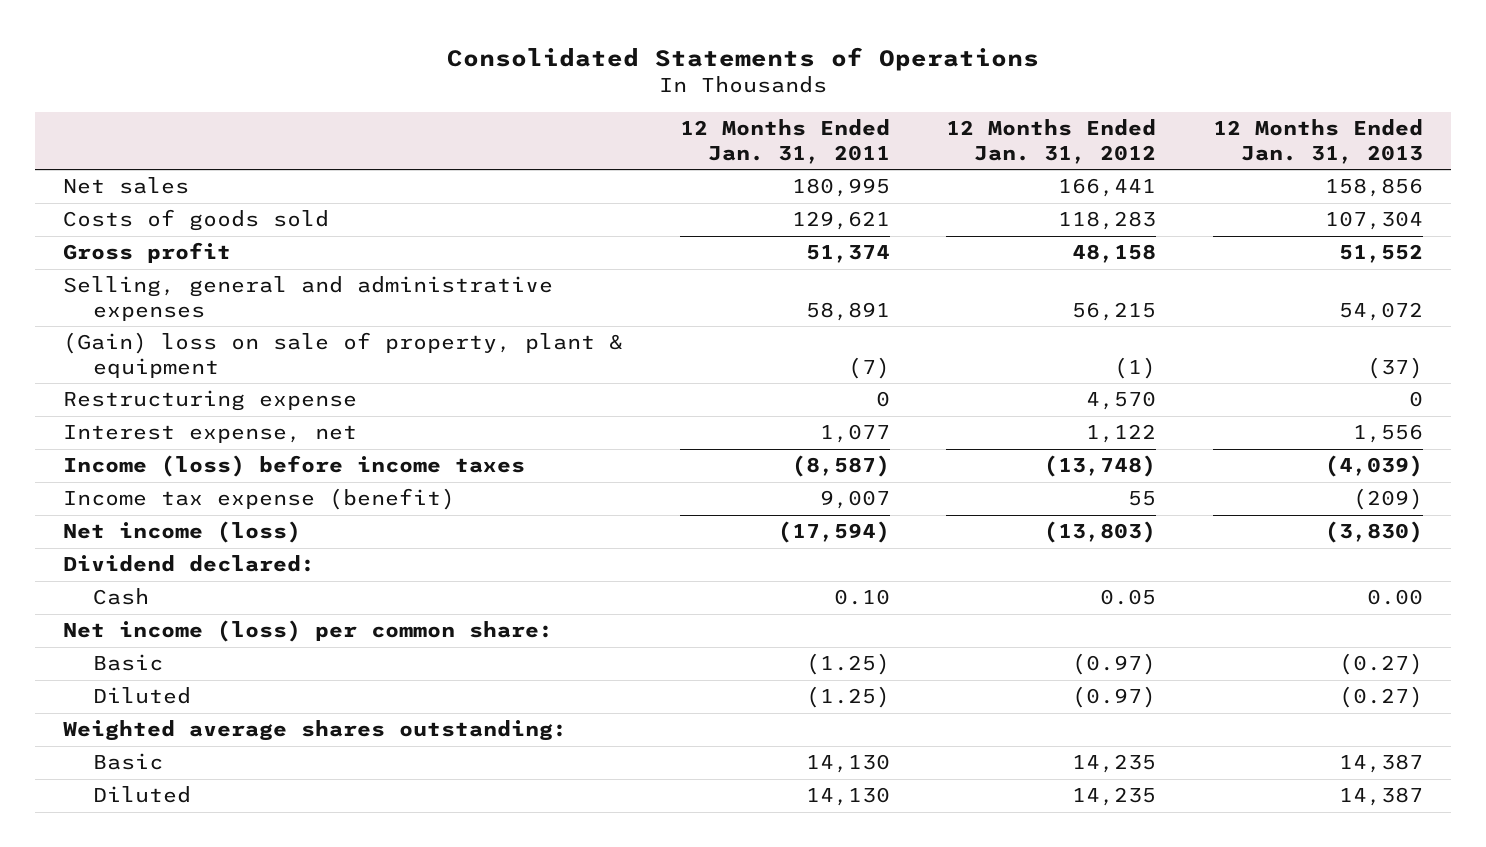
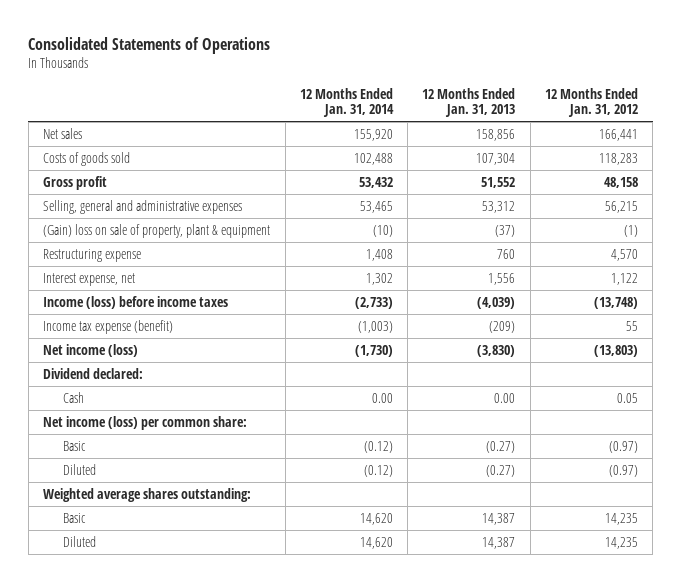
[679,119,890,164] 12 Months Ended Jan. 31, 2011 -> none
none -> [299,87,394,118] 12 Months Ended Jan. 31, 2014
[1338,301,1423,321] 54,072 -> [482,200,516,213] 53,312
[1408,391,1423,408] 0 -> [497,248,516,259] 760

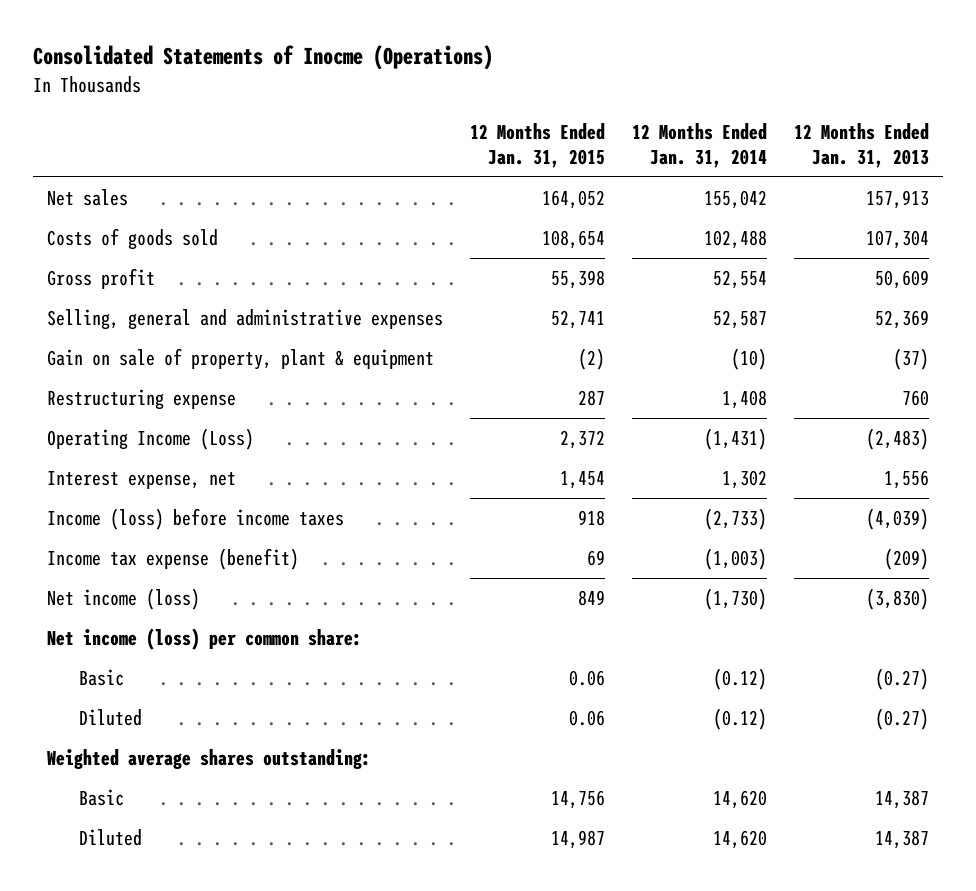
[28,36,271,54] Consolidated Statements of Operations -> [33,45,494,71] Consolidated Statements of Inocme (Operations)
[545,87,639,118] 12 Months Ended Jan. 31, 2012 -> none
none -> [470,122,606,168] 12 Months Ended Jan. 31, 2015
[353,128,393,141] 155,920 -> [704,190,768,210] 155,042
[476,128,516,141] 158,856 -> [866,190,930,210] 157,913
[358,176,393,188] 53,432 -> [713,270,768,290] 52,554
[481,176,516,188] 51,552 -> [875,270,930,290] 50,609
[359,200,393,213] 53,465 -> [713,310,768,330] 52,587
[482,200,516,213] 53,312 -> [875,310,930,330] 52,369
[43,223,271,238] (Gain) loss on sale of property, plant & equipment -> [46,348,434,371] Gain on sale of property, plant & equipment
none -> [46,428,254,451] Operating Income (Loss)
[43,367,144,379] Dividend declared: -> none
[62,391,84,403] Cash -> none

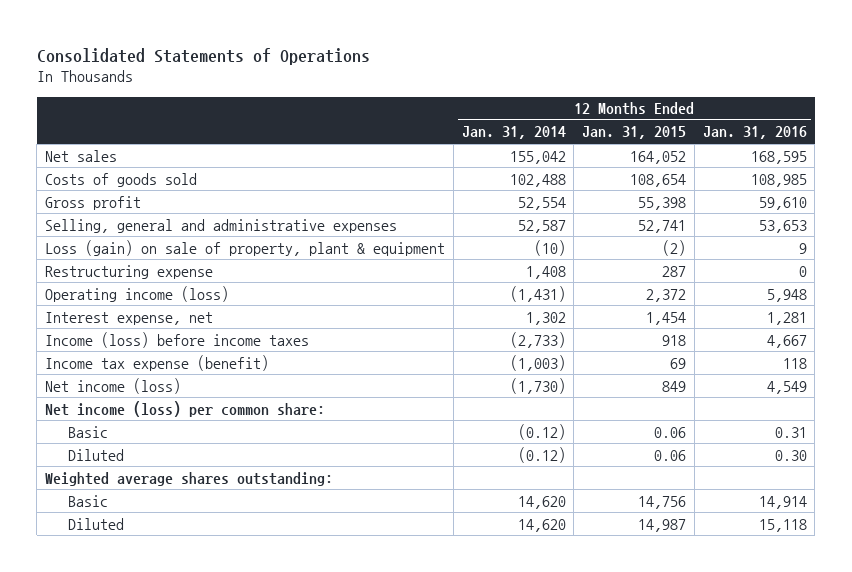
[33,45,494,71] Consolidated Statements of Inocme (Operations) -> [36,47,370,65] Consolidated Statements of Operations
[794,122,930,168] 12 Months Ended Jan. 31, 2013 -> none
none -> [702,126,807,140] Jan. 31, 2016
[46,348,434,371] Gain on sale of property, plant & equipment -> [45,239,446,256] Loss (gain) on sale of property, plant & equipment
[46,428,254,451] Operating Income (Loss) -> [45,285,230,302] Operating income (loss)

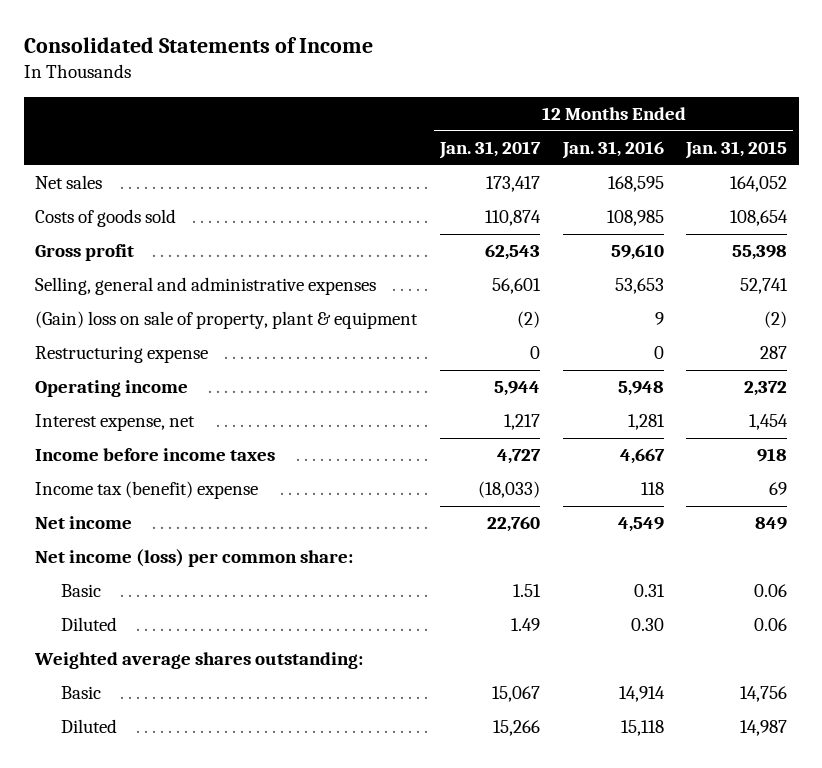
[36,47,370,65] Consolidated Statements of Operations -> [23,36,373,53] Consolidated Statements of Income
[461,126,566,140] Jan. 31, 2014 -> none
none -> [438,141,541,160] Jan. 31, 2017
[45,239,446,256] Loss (gain) on sale of property, plant & equipment -> [34,311,418,330] (Gain) loss on sale of property, plant & equipment
[45,285,230,302] Operating income (loss) -> [34,380,188,398] Operating income
[45,331,310,348] Income (loss) before income taxes -> [34,448,275,462] Income before income taxes
[45,354,270,371] Income tax expense (benefit) -> [34,481,258,500] Income tax (benefit) expense
[45,377,182,394] Net income (loss) -> [34,516,132,530] Net income

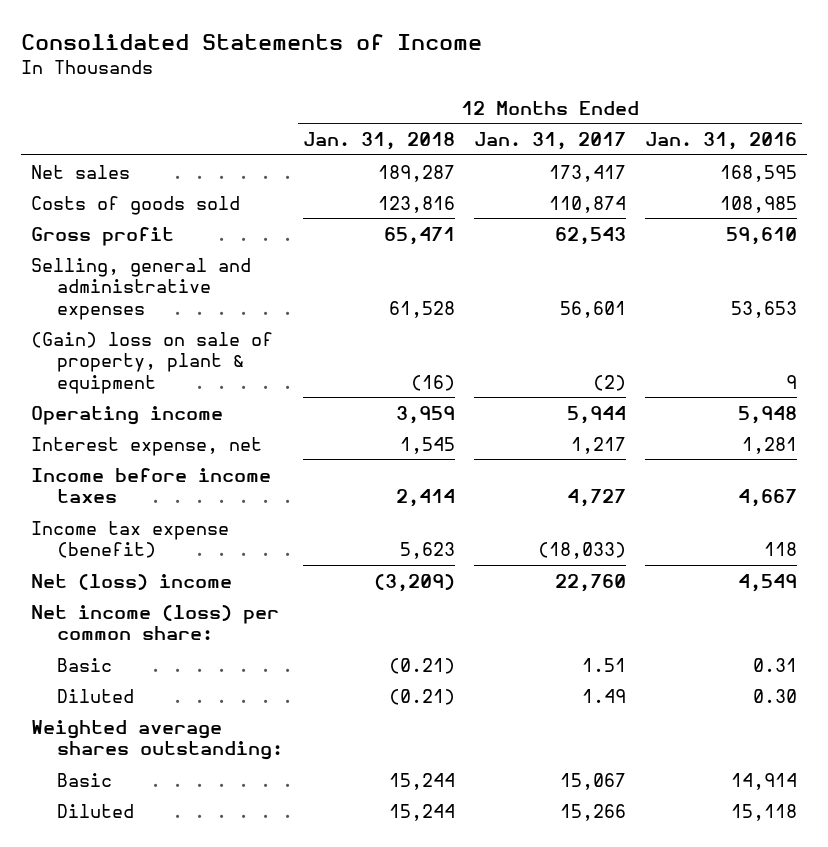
[685,141,788,160] Jan. 31, 2015 -> none
none -> [302,132,455,151] Jan. 31, 2018
[34,346,208,364] Restructuring expense -> none
[34,481,258,500] Income tax (benefit) expense -> [30,520,229,559] Income tax expense (benefit)
[34,516,132,530] Net income -> [30,573,232,590] Net (loss) income

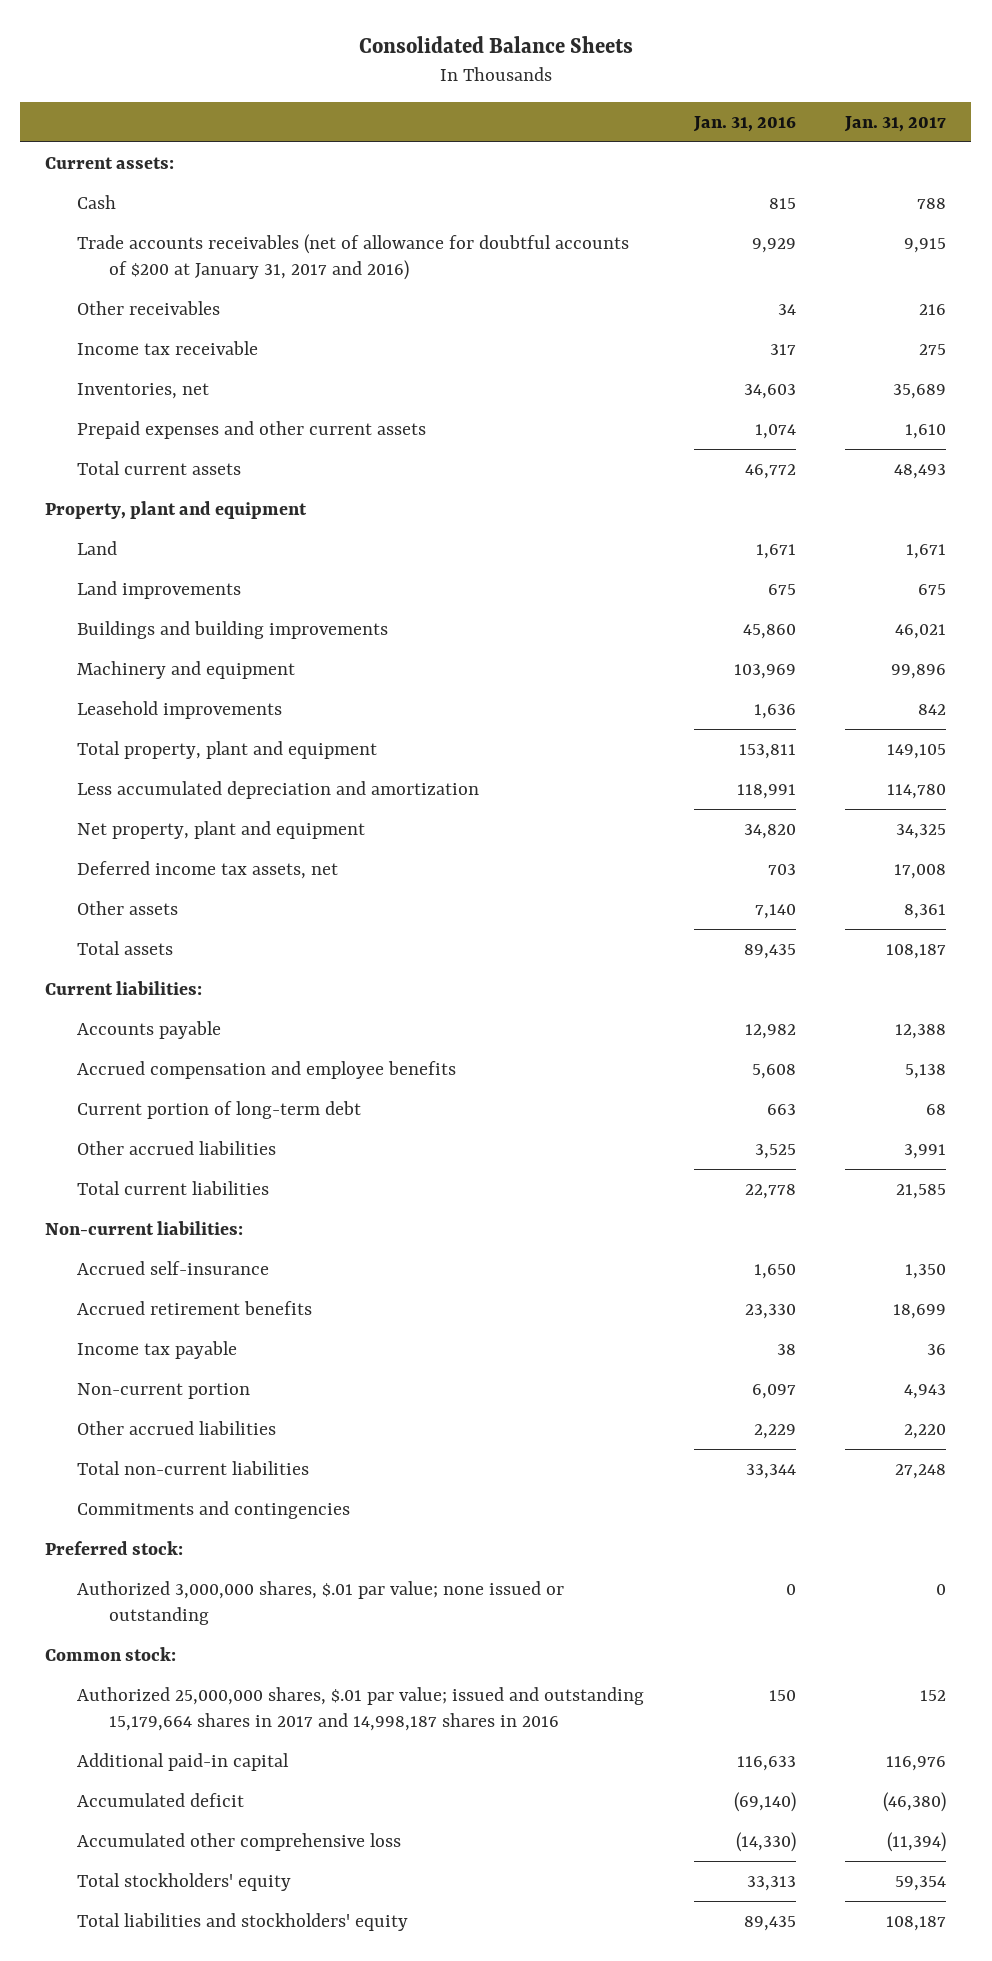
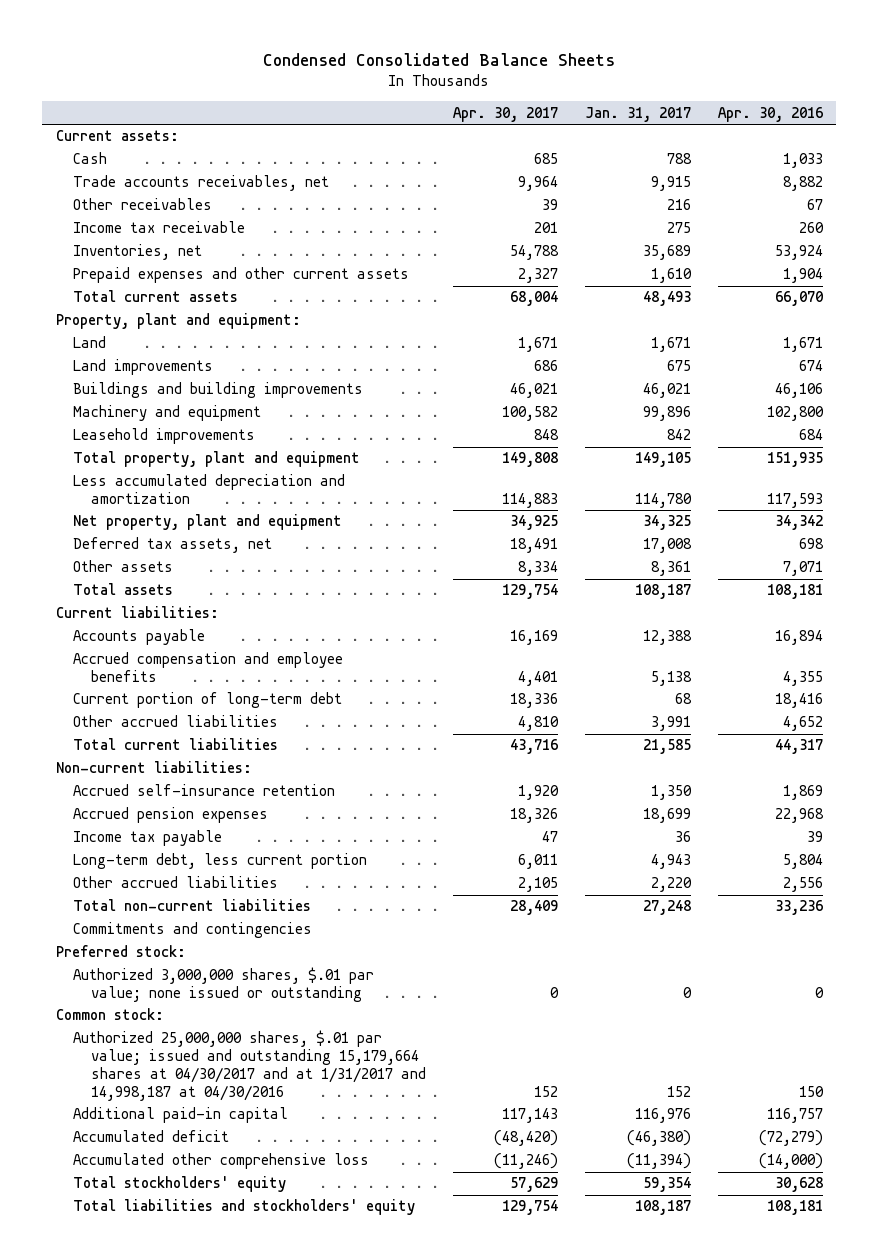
[358,35,633,53] Consolidated Balance Sheets -> [263,52,616,66] Condensed Consolidated Balance Sheets
[692,115,796,132] Jan. 31, 2016 -> none
none -> [452,106,558,122] Apr. 30, 2017
none -> [717,106,823,122] Apr. 30, 2016
[77,233,630,280] Trade accounts receivables (net of allowance for doubtful accounts of $200 at January 31, 2017 and 2016) -> [73,175,330,192] Trade accounts receivables, net
[45,500,308,519] Property, plant and equipment -> [55,313,301,330] Property, plant and equipment:
[77,860,339,879] Deferred income tax assets, net -> [73,537,273,554] Deferred tax assets, net
[77,1260,270,1275] Accrued self-insurance -> [73,784,336,797] Accrued self-insurance retention
[77,1300,313,1315] Accrued retirement benefits -> [73,807,269,824] Accrued pension expenses
[77,1382,251,1399] Non-current portion -> [73,853,368,870] Long-term debt, less current portion
[77,1686,645,1731] Authorized 25,000,000 shares, $.01 par value; issued and outstanding 15,179,664 shares in 2017 and 14,998,187 shares in 2016 -> [73,1030,426,1102] Authorized 25,000,000 shares, $.01 par value; issued and outstanding 15,179,664 shares at 04/30/2017 and at 1/31/2017 and 14,998,187 at 04/30/2016

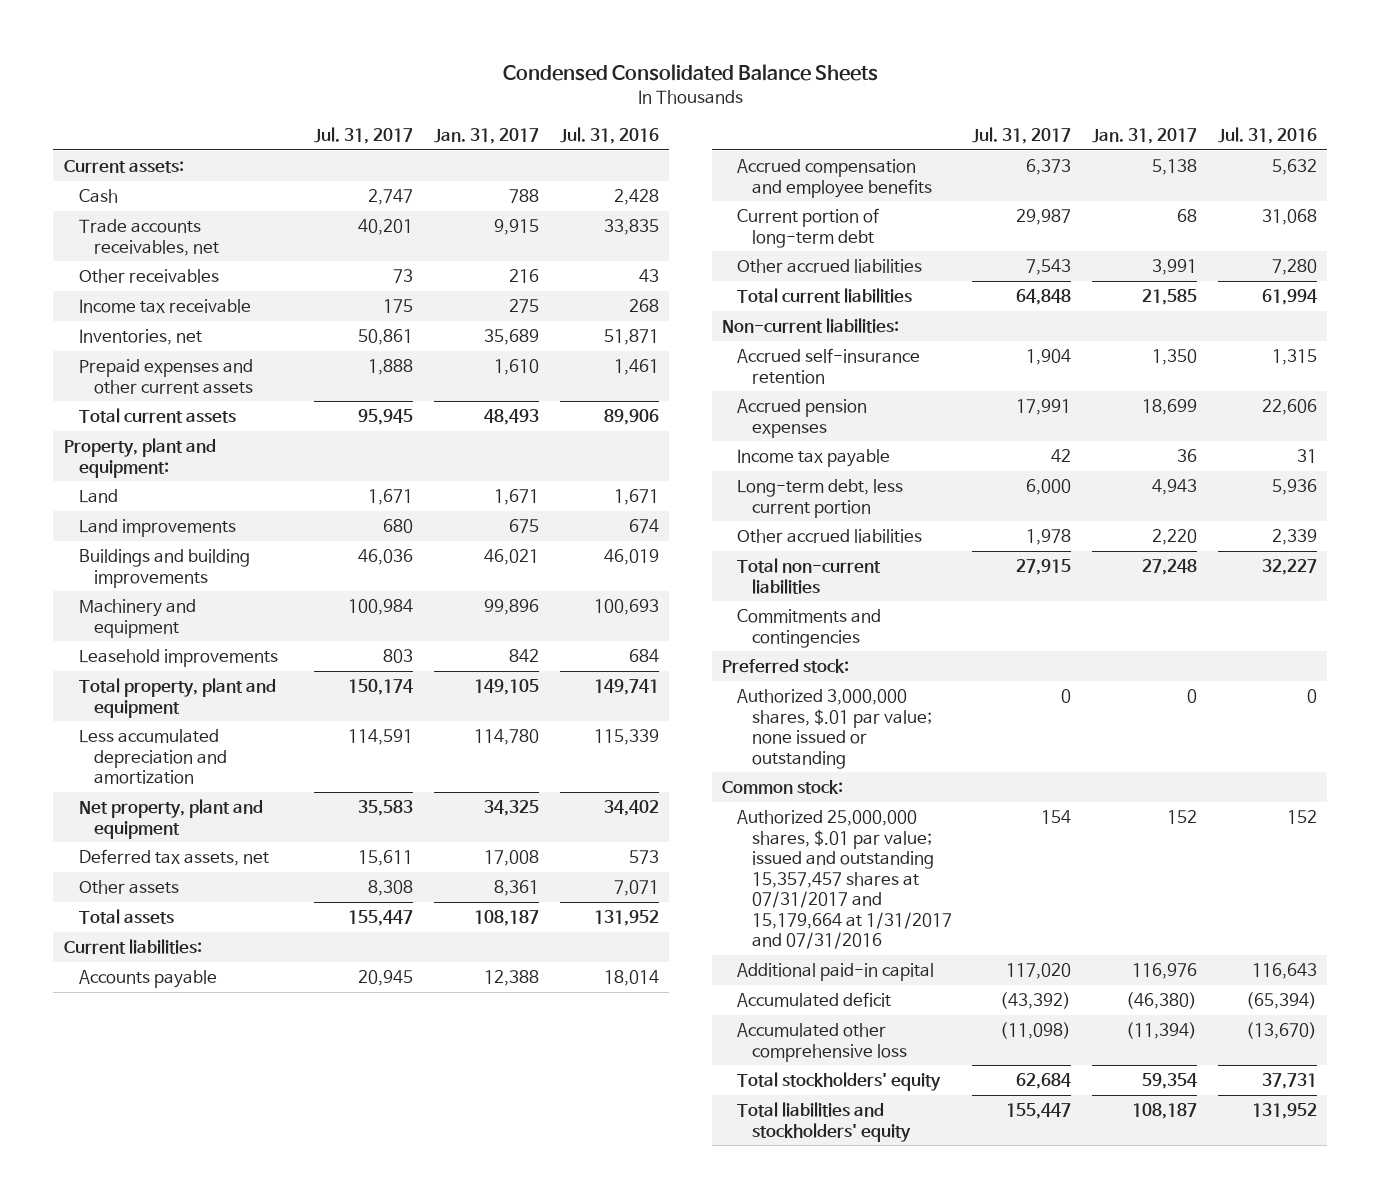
[452,106,558,122] Apr. 30, 2017 -> none
[717,106,823,122] Apr. 30, 2016 -> none
none -> [314,127,414,145] Jul. 31, 2017
none -> [559,127,659,145] Jul. 31, 2016
[73,1030,426,1102] Authorized 25,000,000 shares, $.01 par value; issued and outstanding 15,179,664 shares at 04/30/2017 and at 1/31/2017 and 14,998,187 at 04/30/2016 -> [736,810,952,950] Authorized 25,000,000 shares, $.01 par value; issued and outstanding 15,357,457 shares at 07/31/2017 and 15,179,664 at 1/31/2017 and 07/31/2016

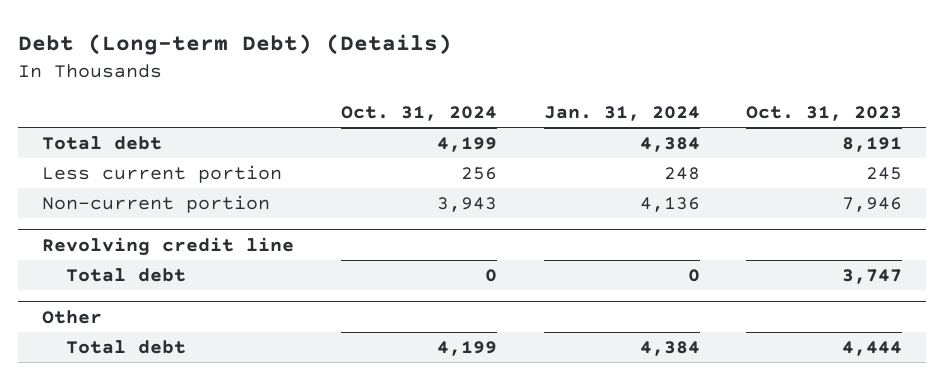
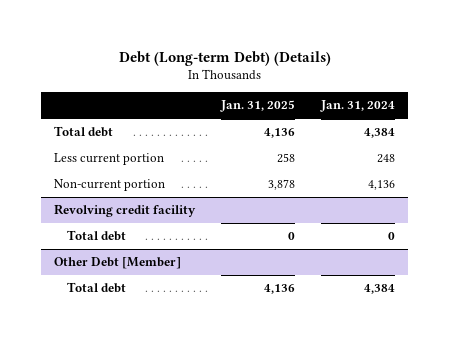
[340,106,497,122] Oct. 31, 2024 -> none
[746,106,903,122] Oct. 31, 2023 -> none
none -> [220,100,296,113] Jan. 31, 2025
[41,236,294,256] Revolving credit line -> [54,204,197,218] Revolving credit facility
[41,309,102,324] Other -> [54,257,182,270] Other Debt [Member]

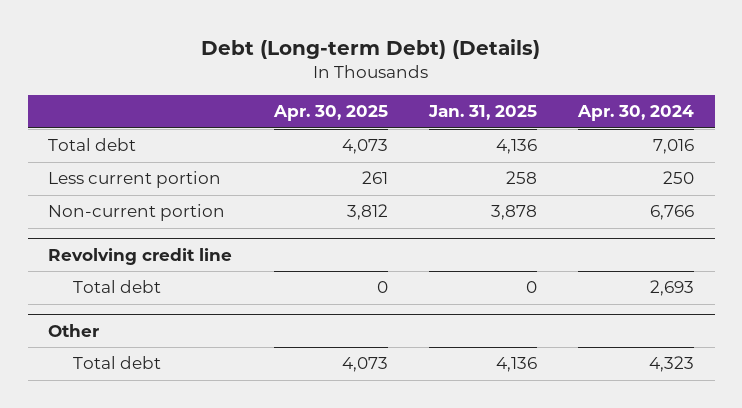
[320,100,396,113] Jan. 31, 2024 -> none
none -> [272,105,388,122] Apr. 30, 2025
none -> [576,105,694,122] Apr. 30, 2024
[54,204,197,218] Revolving credit facility -> [48,247,233,265] Revolving credit line
[54,257,182,270] Other Debt [Member] -> [48,323,100,337] Other

